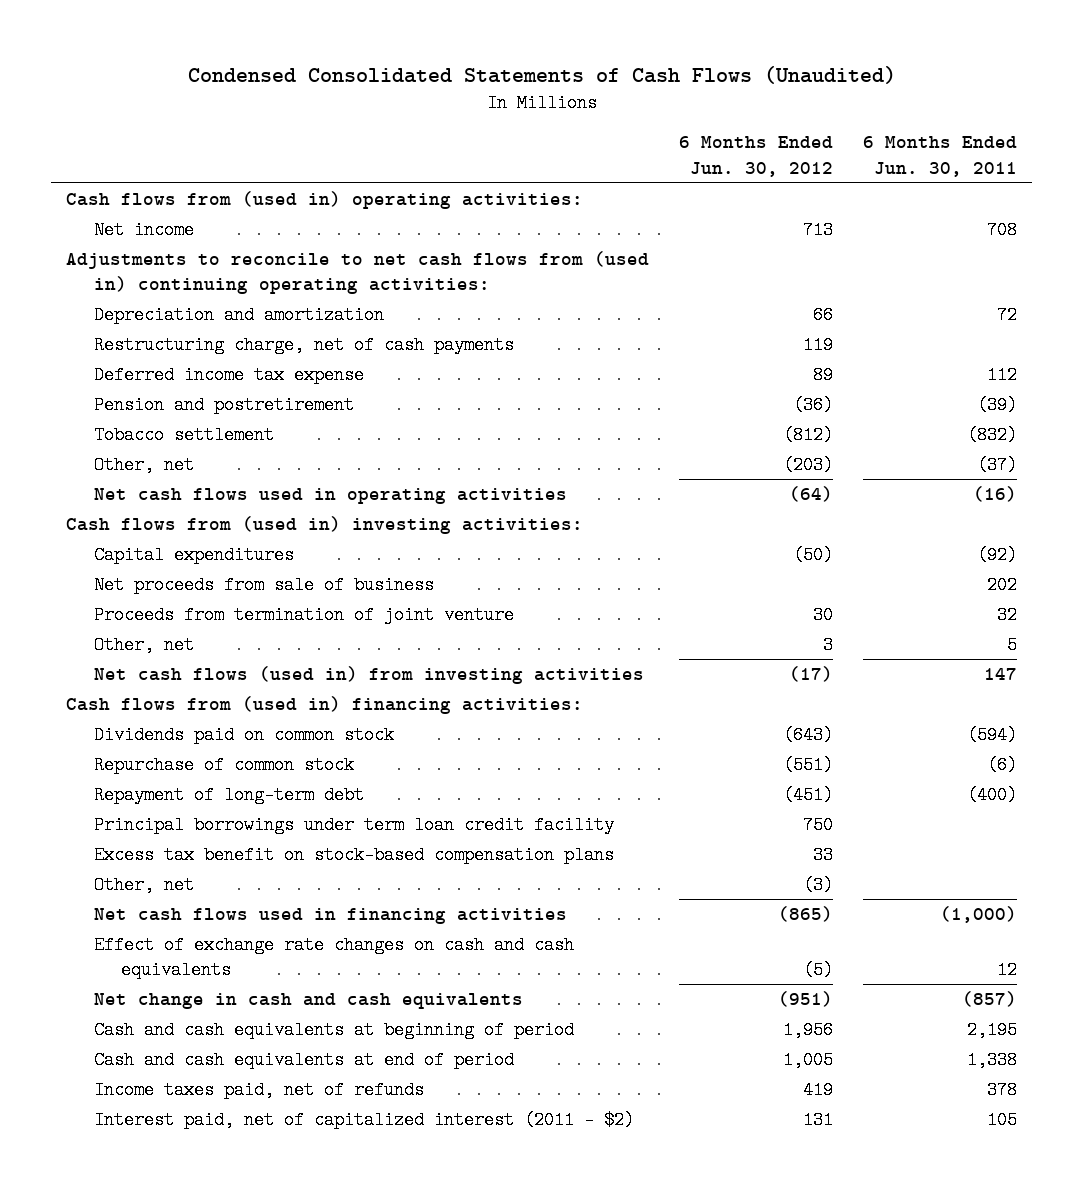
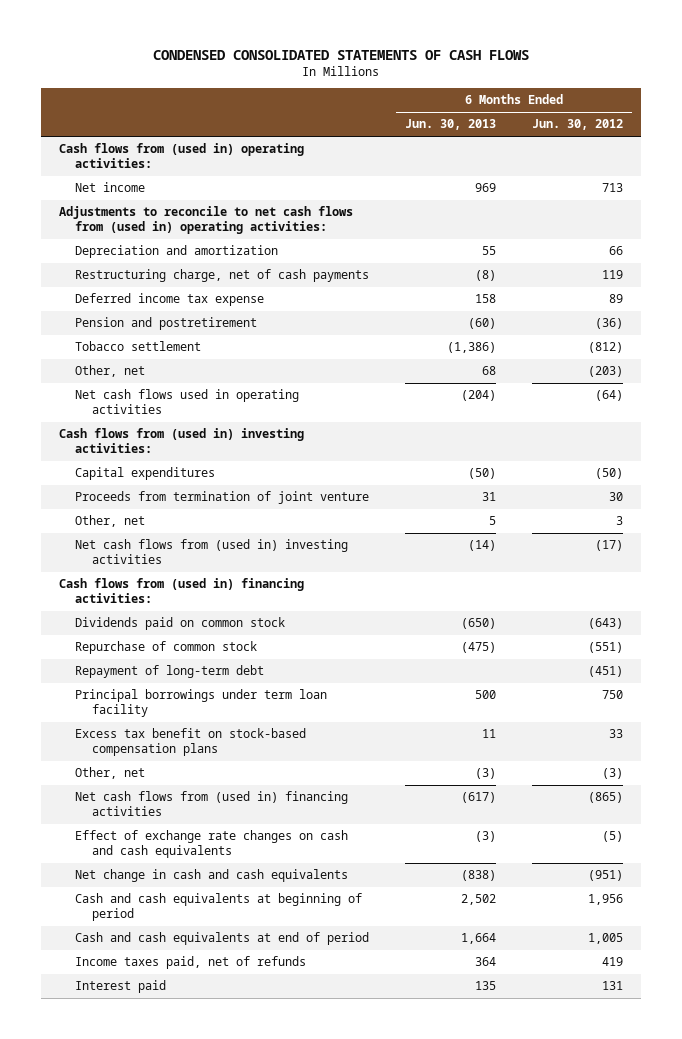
[187,65,896,84] Condensed Consolidated Statements of Cash Flows (Unaudited) -> [153,49,530,60] CONDENSED CONSOLIDATED STATEMENTS OF CASH FLOWS
[863,136,1018,177] 6 Months Ended Jun. 30, 2011 -> none
none -> [405,119,497,131] Jun. 30, 2013
[66,250,650,295] Adjustments to reconcile to net cash flows from (used in) continuing operating activities: -> [59,206,354,235] Adjustments to reconcile to net cash flows from (used in) operating activities:
[93,575,434,594] Net proceeds from sale of business -> none
[93,665,644,684] Net cash flows (used in) from investing activities -> [75,539,349,565] Net cash flows from (used in) investing activities
[93,815,614,834] Principal borrowings under term loan credit facility -> [75,689,328,718] Principal borrowings under term loan facility
[93,907,567,924] Net cash flows used in financing activities -> [75,791,349,817] Net cash flows from (used in) financing activities
[93,1110,634,1129] Interest paid, net of capitalized interest (2011 - $2) -> [75,980,167,994] Interest paid

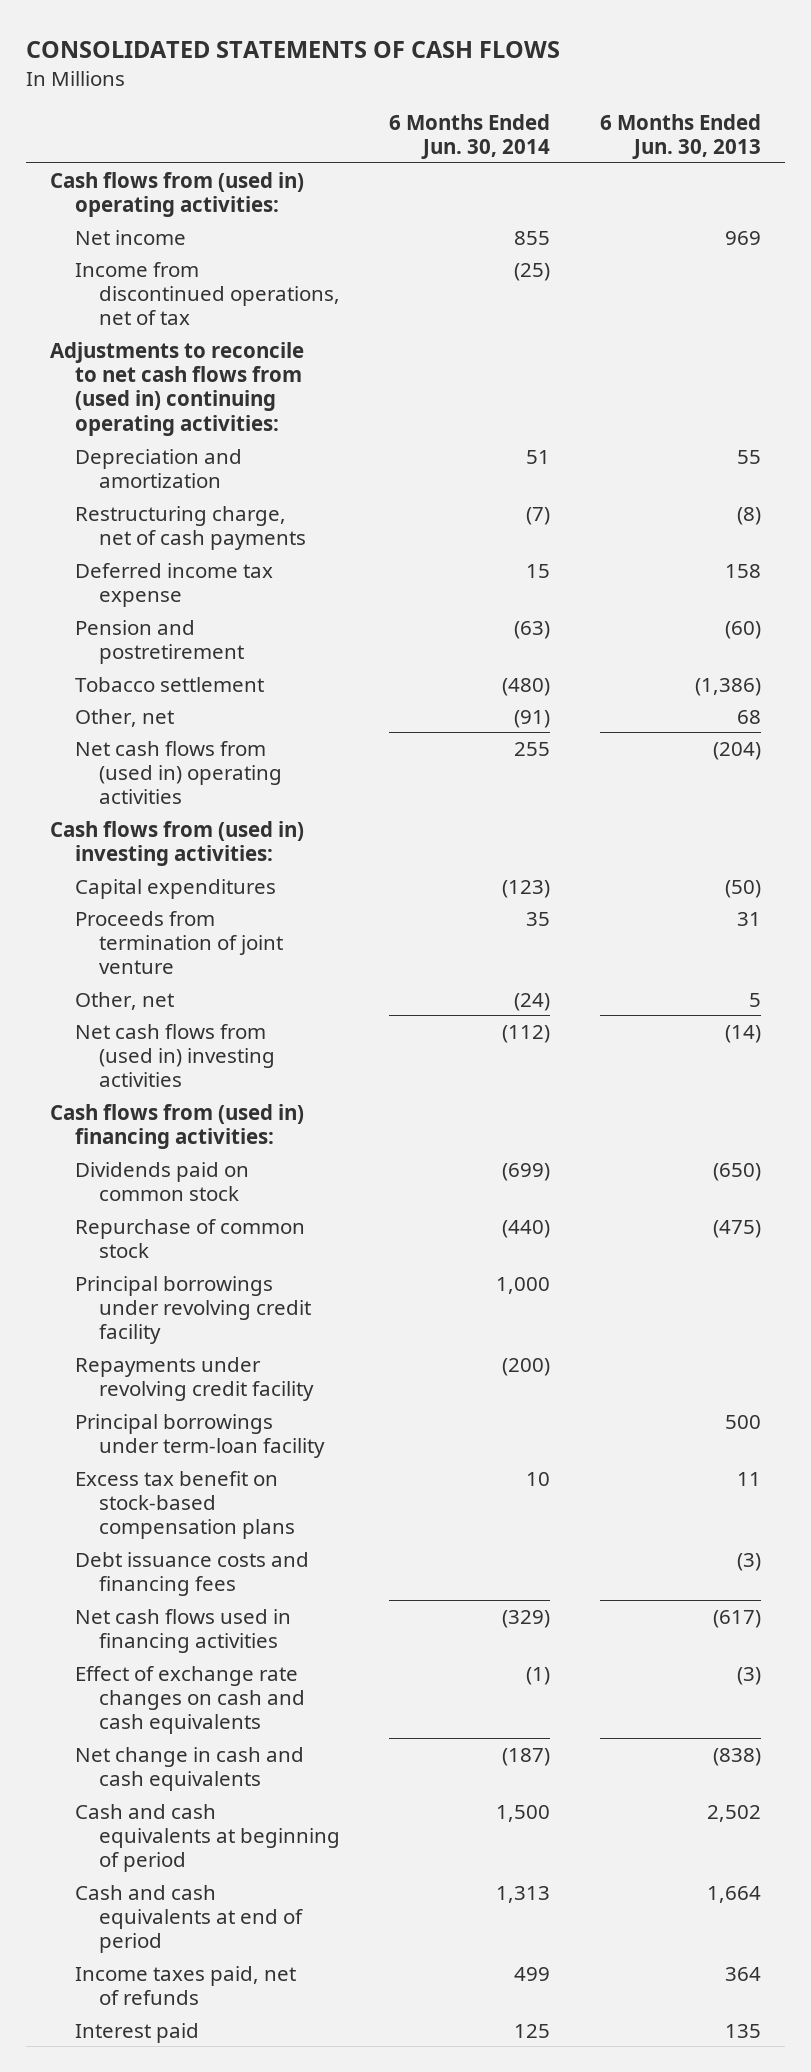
[153,49,530,60] CONDENSED CONSOLIDATED STATEMENTS OF CASH FLOWS -> [25,40,560,58] CONSOLIDATED STATEMENTS OF CASH FLOWS
[531,119,623,131] Jun. 30, 2012 -> none
none -> [389,113,551,160] 6 Months Ended Jun. 30, 2014
none -> [74,261,340,326] Income from discontinued operations, net of tax
[59,206,354,235] Adjustments to reconcile to net cash flows from (used in) operating activities: -> [50,341,305,436] Adjustments to reconcile to net cash flows from (used in) continuing operating activities:
[75,389,300,415] Net cash flows used in operating activities -> [74,740,282,805] Net cash flows from (used in) operating activities
[75,665,265,679] Repayment of long-term debt -> none
none -> [74,1275,311,1345] Principal borrowings under revolving credit facility
none -> [74,1356,314,1401] Repayments under revolving credit facility
[75,689,328,718] Principal borrowings under term loan facility -> [74,1413,325,1458] Principal borrowings under term-loan facility
[75,767,146,780] Other, net -> none
none -> [74,1551,309,1596] Debt issuance costs and financing fees
[75,791,349,817] Net cash flows from (used in) financing activities -> [74,1608,291,1653] Net cash flows used in financing activities

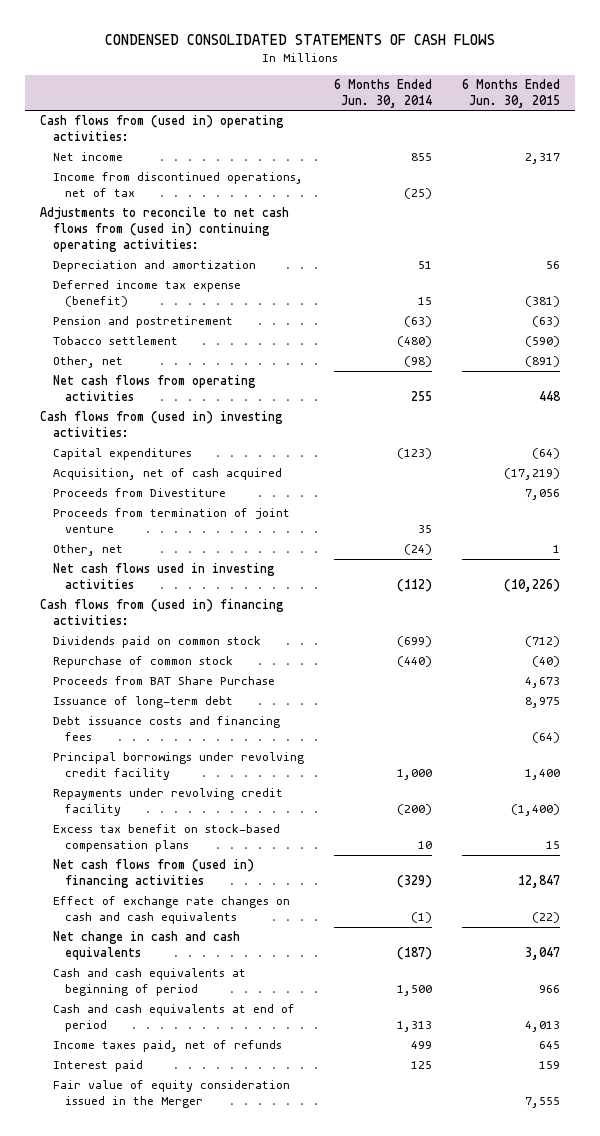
[25,40,560,58] CONSOLIDATED STATEMENTS OF CASH FLOWS -> [105,33,496,45] CONDENSED CONSOLIDATED STATEMENTS OF CASH FLOWS
[599,113,761,160] 6 Months Ended Jun. 30, 2013 -> none
none -> [462,78,561,108] 6 Months Ended Jun. 30, 2015
[74,505,306,550] Restructuring charge, net of cash payments -> none
[74,562,273,607] Deferred income tax expense -> [52,280,241,308] Deferred income tax expense (benefit)
[514,709,551,728] (91) -> [403,356,432,368] (98)
[74,740,282,805] Net cash flows from (used in) operating activities -> [52,375,256,402] Net cash flows from operating activities
none -> [52,468,282,481] Acquisition, net of cash acquired
none -> [52,488,226,498] Proceeds from Divestiture
[74,1023,275,1088] Net cash flows from (used in) investing activities -> [52,563,275,590] Net cash flows used in investing activities
none -> [52,676,275,686] Proceeds from BAT Share Purchase
none -> [52,696,233,709] Issuance of long-term debt
[74,1551,309,1596] Debt issuance costs and financing fees -> [52,716,280,742] Debt issuance costs and financing fees
[74,1413,325,1458] Principal borrowings under term-loan facility -> none
[74,1608,291,1653] Net cash flows used in financing activities -> [52,859,254,889] Net cash flows from (used in) financing activities
none -> [52,1080,290,1109] Fair value of equity consideration issued in the Merger

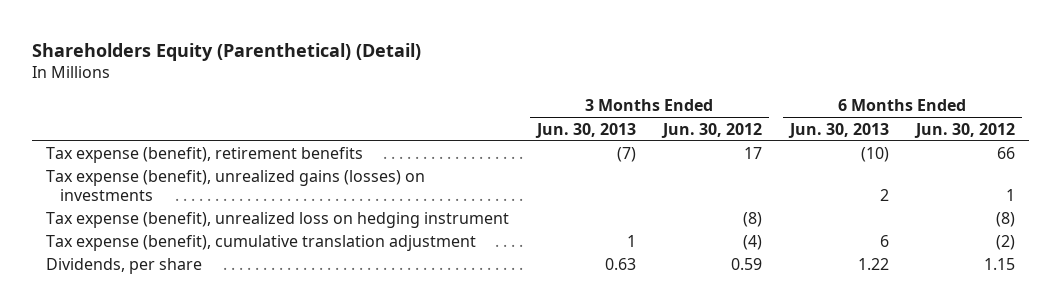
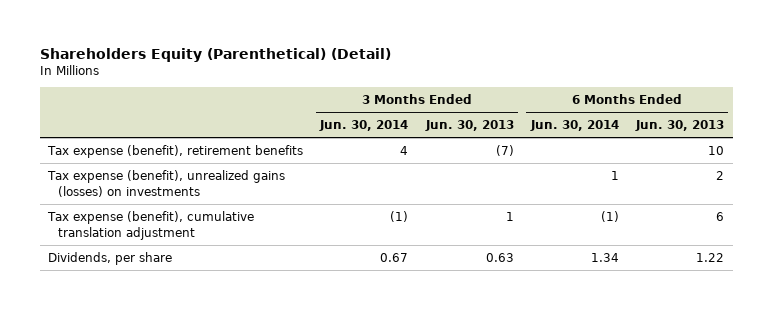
[661,122,763,138] Jun. 30, 2012 -> none
[914,122,1016,138] Jun. 30, 2012 -> none
none -> [319,120,409,132] Jun. 30, 2014
none -> [529,120,619,132] Jun. 30, 2014
[860,147,889,163] (10) -> [707,145,724,155] 10
[45,212,509,229] Tax expense (benefit), unrealized loss on hedging instrument -> none

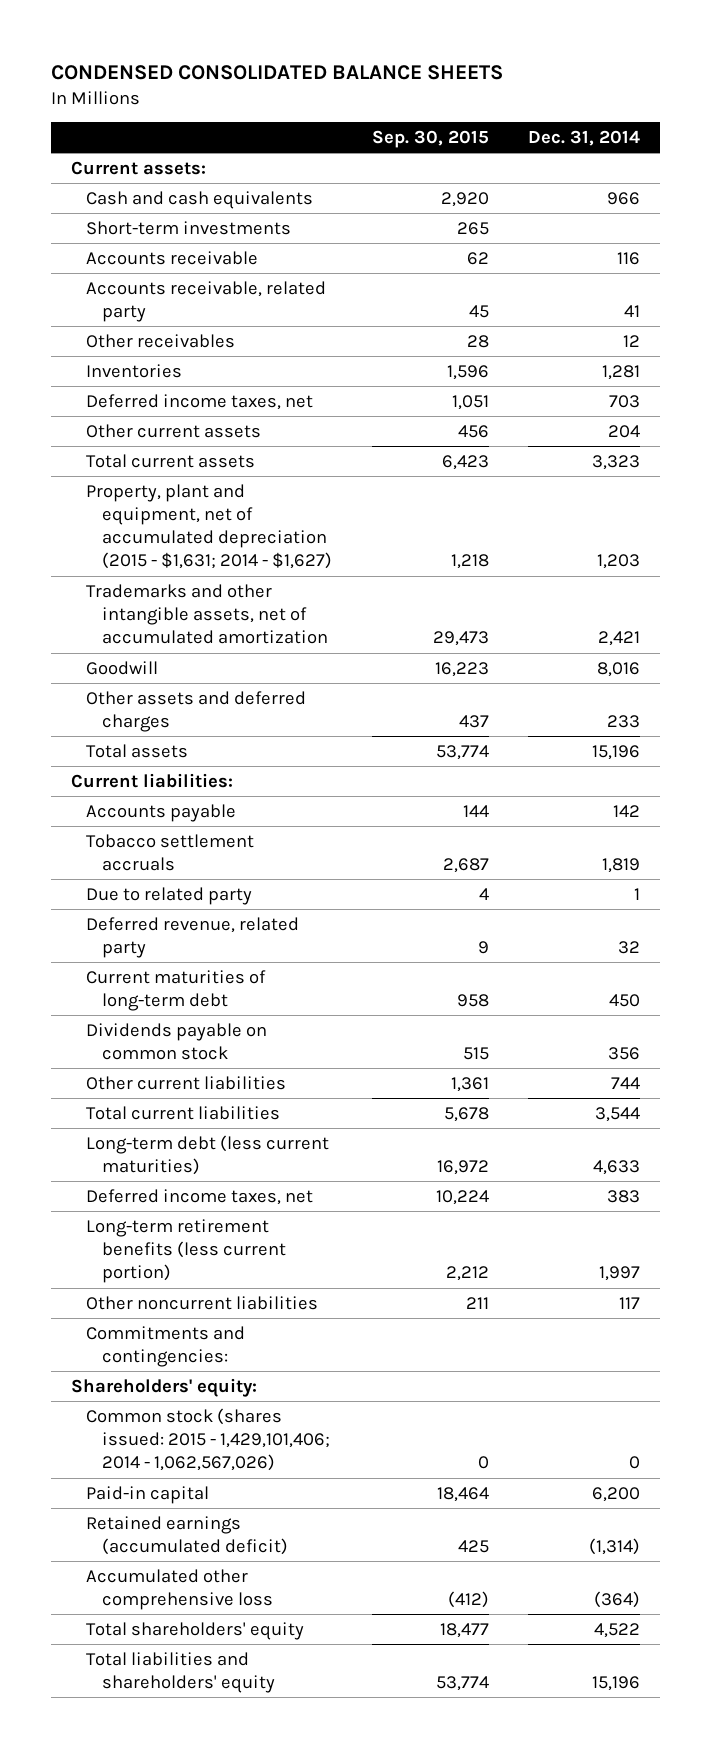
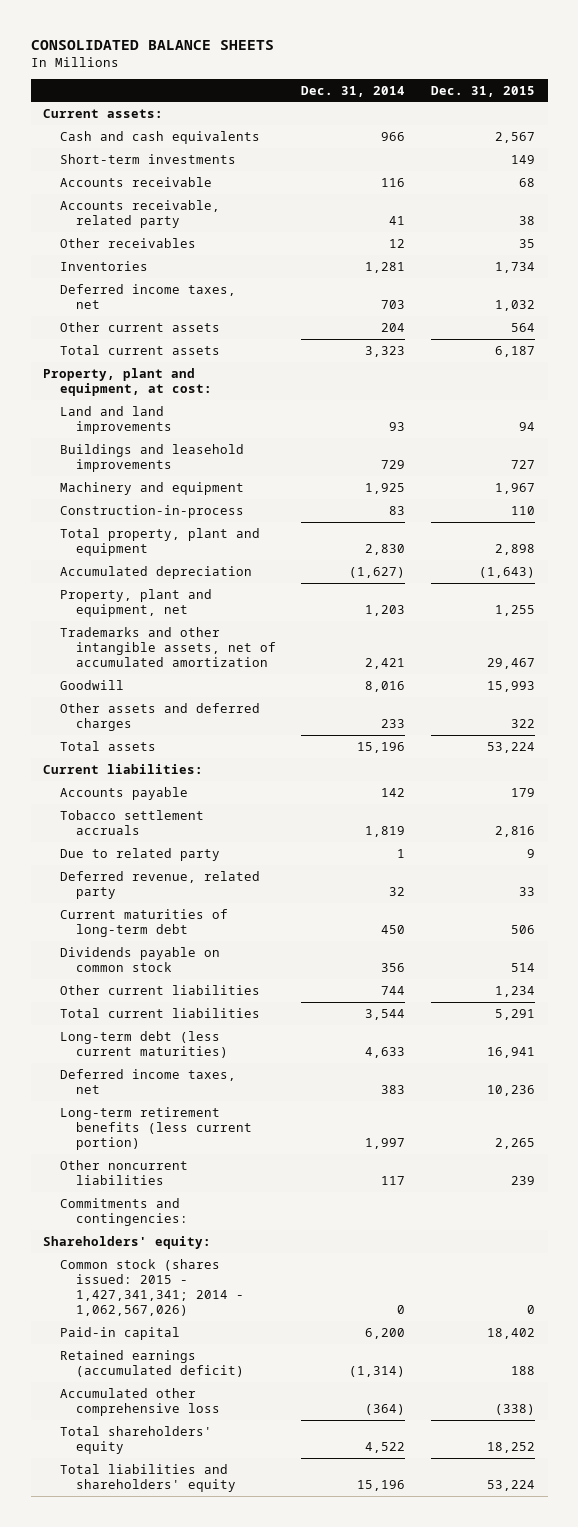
[50,65,503,81] CONDENSED CONSOLIDATED BALANCE SHEETS -> [30,39,274,50] CONSOLIDATED BALANCE SHEETS
[371,130,489,149] Sep. 30, 2015 -> none
none -> [430,85,535,97] Dec. 31, 2015
none -> [43,367,212,396] Property, plant and equipment, at cost:
none -> [59,405,172,434] Land and land improvements
none -> [59,443,244,472] Buildings and leasehold improvements
none -> [59,481,244,495] Machinery and equipment
none -> [59,504,244,518] Construction-in-process
none -> [59,527,260,556] Total property, plant and equipment
none -> [59,565,252,579] Accumulated depreciation
[86,483,333,570] Property, plant and equipment, net of accumulated depreciation (2015 - $1,631; 2014 - $1,627) -> [59,588,212,617] Property, plant and equipment, net
[86,1407,331,1472] Common stock (shares issued: 2015 - 1,429,101,406; 2014 - 1,062,567,026) -> [59,1258,244,1316] Common stock (shares issued: 2015 - 1,427,341,341; 2014 - 1,062,567,026)

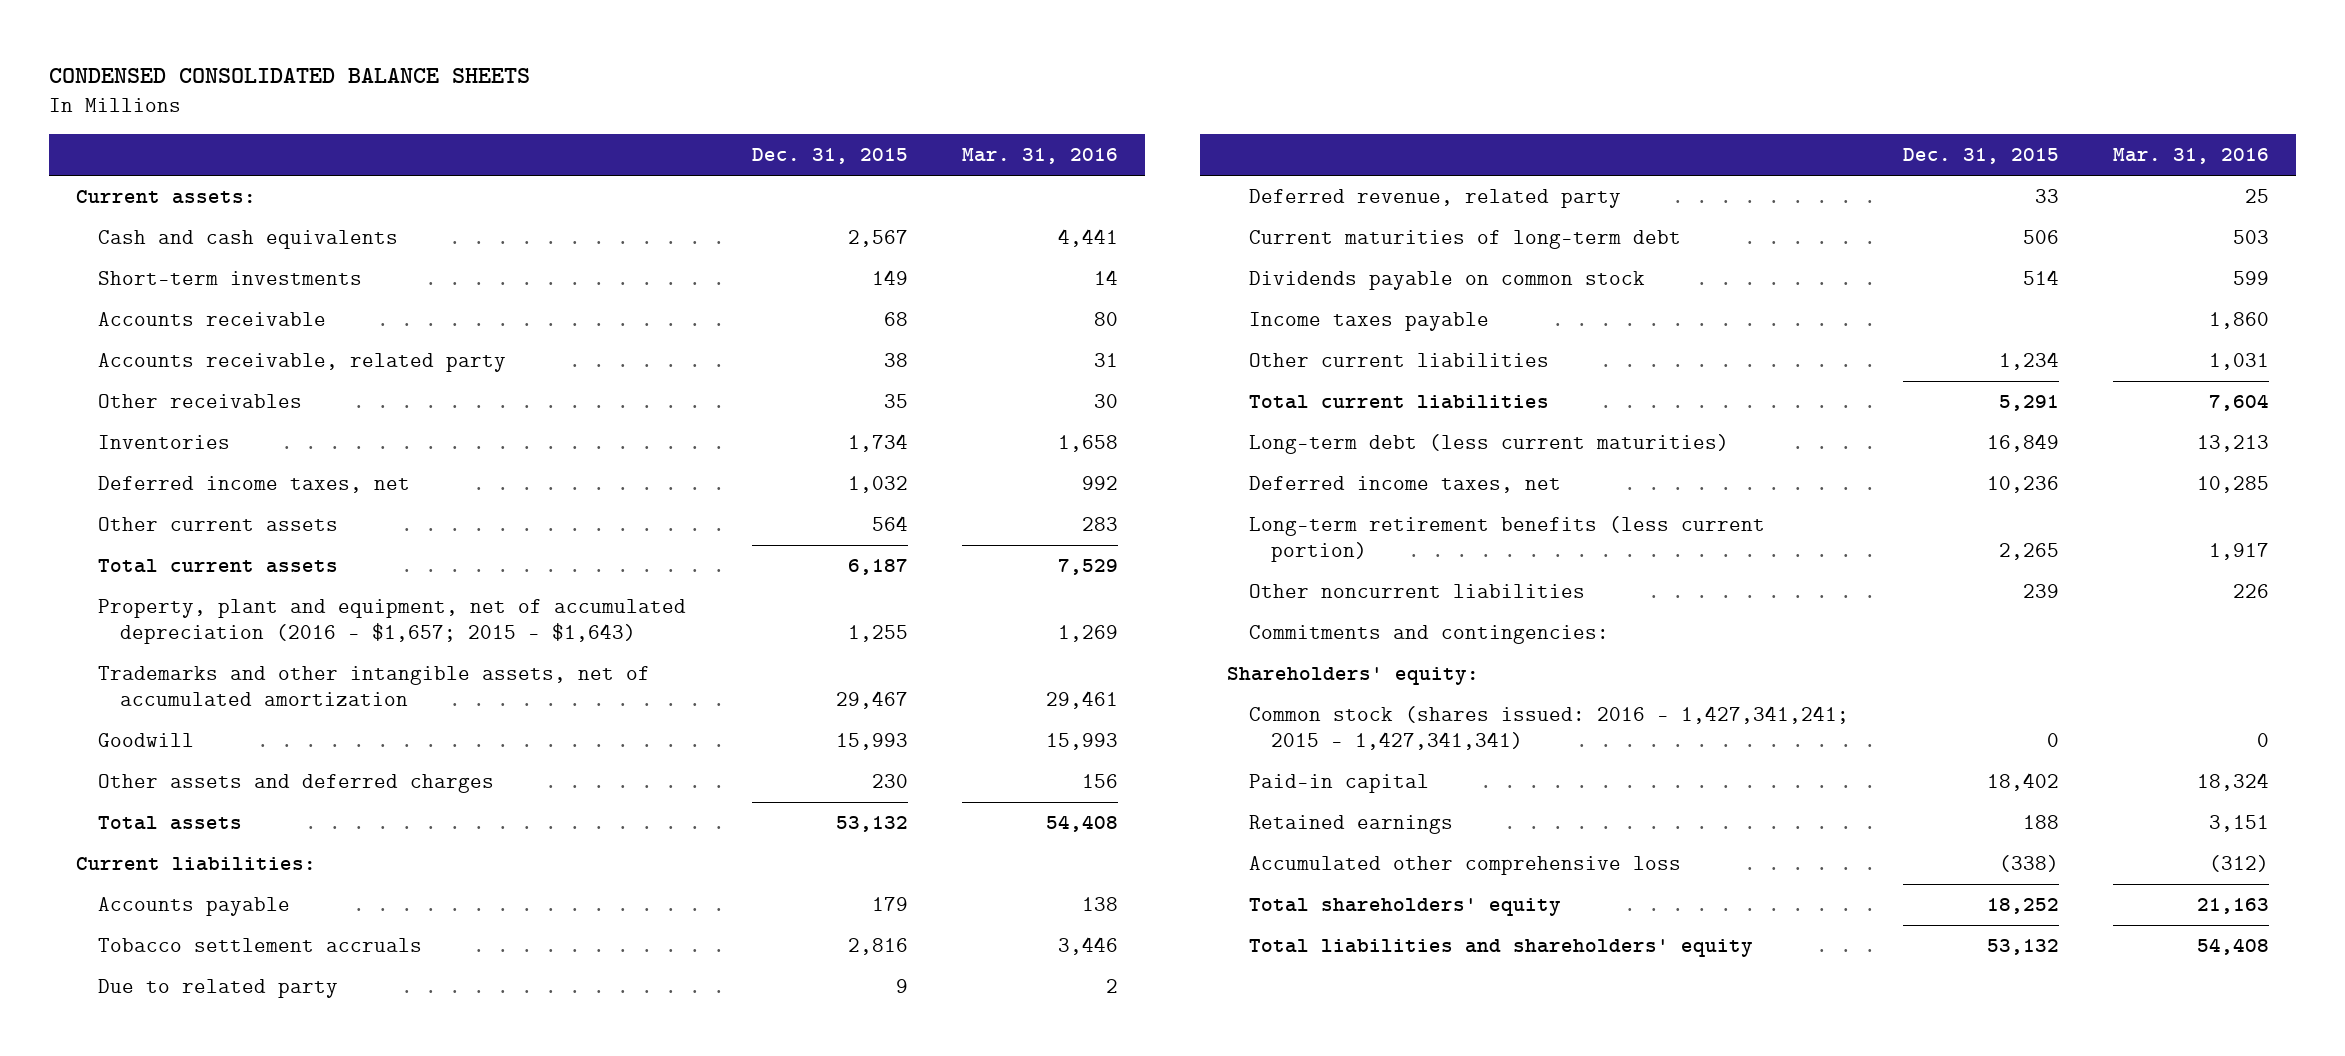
[30,39,274,50] CONSOLIDATED BALANCE SHEETS -> [49,67,531,83] CONDENSED CONSOLIDATED BALANCE SHEETS
[301,85,406,97] Dec. 31, 2014 -> none
none -> [962,148,1119,165] Mar. 31, 2016
[43,367,212,396] Property, plant and equipment, at cost: -> none
[59,405,172,434] Land and land improvements -> none
[59,443,244,472] Buildings and leasehold improvements -> none
[59,481,244,495] Machinery and equipment -> none
[59,504,244,518] Construction-in-process -> none
[59,527,260,556] Total property, plant and equipment -> none
[59,565,252,579] Accumulated depreciation -> none
[59,588,212,617] Property, plant and equipment, net -> [98,599,687,644] Property, plant and equipment, net of accumulated depreciation (2016 - $1,657; 2015 - $1,643)
[510,718,535,728] 322 -> [872,774,909,789] 230
[486,741,535,753] 53,224 -> [836,816,909,833] 53,132
none -> [1248,312,1489,332] Income taxes payable
[486,1046,535,1058] 16,941 -> [1986,434,2059,453] 16,849
[59,1258,244,1316] Common stock (shares issued: 2015 - 1,427,341,341; 2014 - 1,062,567,026) -> [1248,706,1849,750] Common stock (shares issued: 2016 - 1,427,341,241; 2015 - 1,427,341,341)
[59,1349,244,1377] Retained earnings (accumulated deficit) -> [1248,815,1453,835] Retained earnings
[486,1479,535,1491] 53,224 -> [1986,939,2059,956] 53,132

